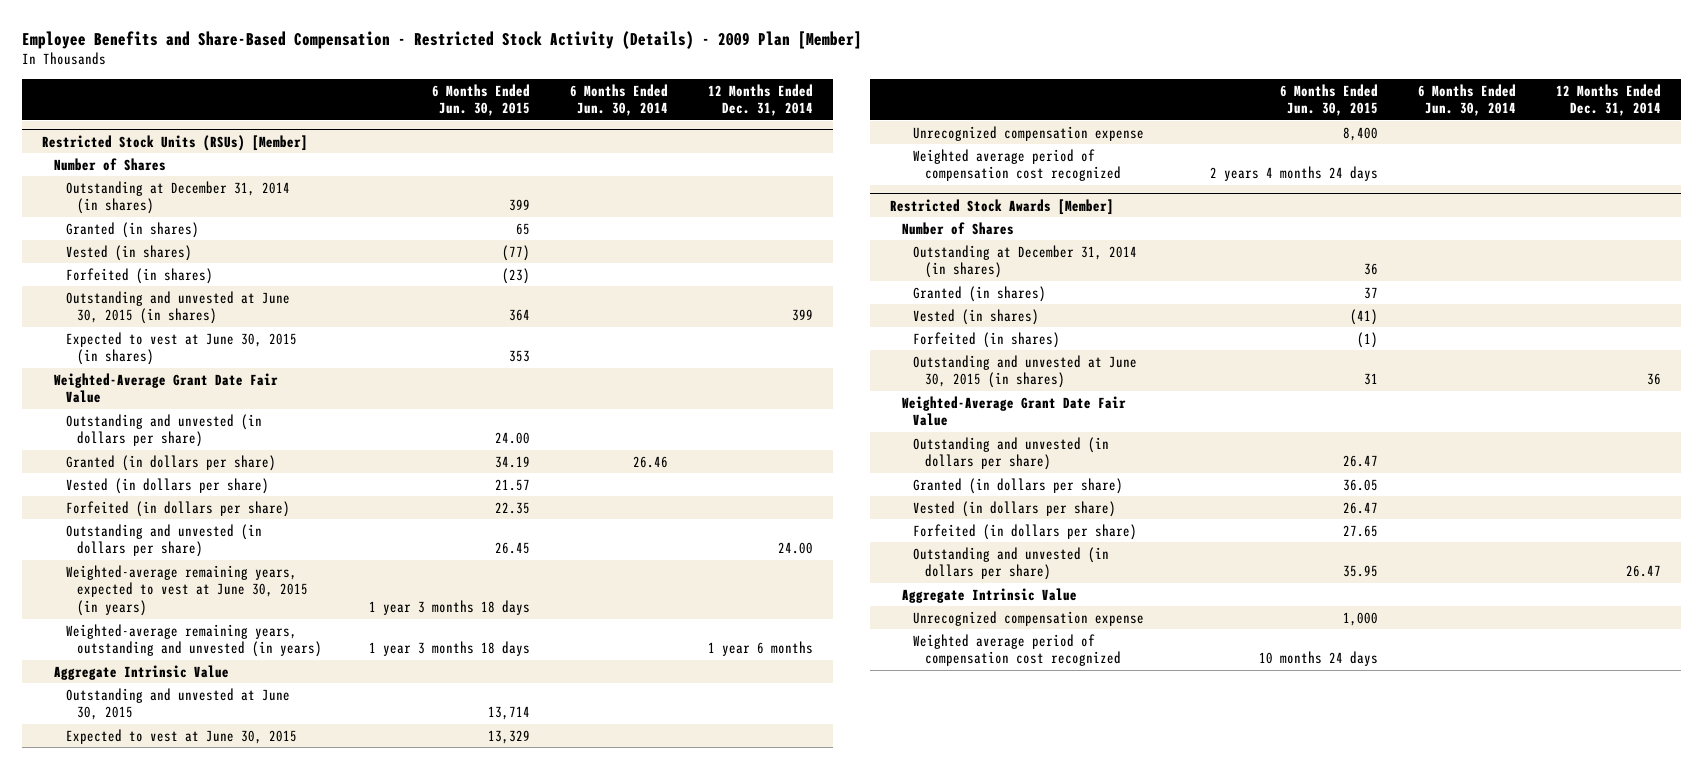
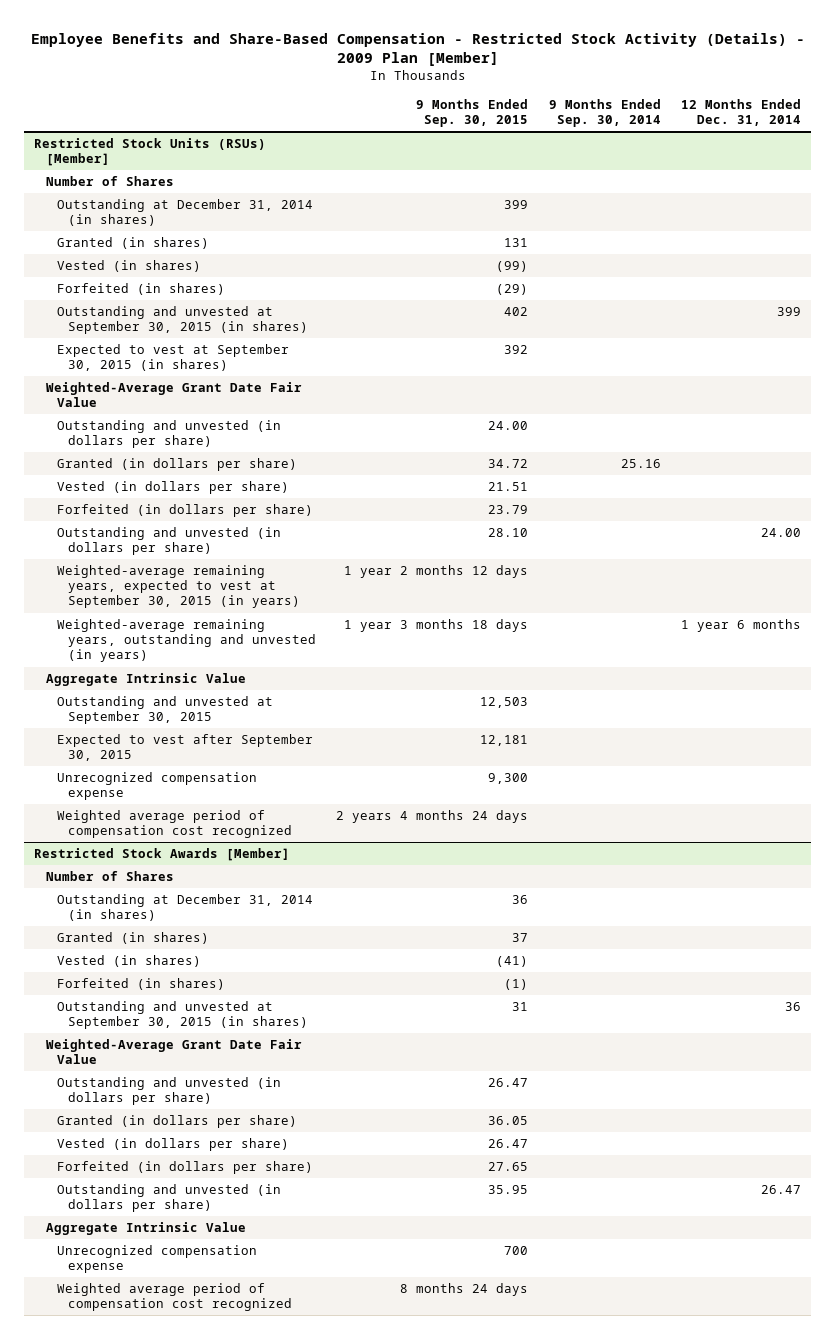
[432,83,531,117] 6 Months Ended Jun. 30, 2015 -> none
[570,83,669,117] 6 Months Ended Jun. 30, 2014 -> none
none -> [416,99,529,128] 9 Months Ended Sep. 30, 2015
none -> [548,99,661,128] 9 Months Ended Sep. 30, 2014
[65,290,290,325] Outstanding and unvested at June 30, 2015 (in shares) -> [56,306,309,335] Outstanding and unvested at September 30, 2015 (in shares)
[65,331,297,366] Expected to vest at June 30, 2015 (in shares) -> [56,344,289,372] Expected to vest at September 30, 2015 (in shares)
[65,564,309,617] Weighted-average remaining years, expected to vest at June 30, 2015 (in years) -> [56,565,301,609] Weighted-average remaining years, expected to vest at September 30, 2015 (in years)
[65,687,290,721] Outstanding and unvested at June 30, 2015 -> [56,696,273,725] Outstanding and unvested at September 30, 2015
[65,728,297,744] Expected to vest at June 30, 2015 -> [56,734,313,762] Expected to vest after September 30, 2015
[913,354,1138,389] Outstanding and unvested at June 30, 2015 (in shares) -> [56,1001,309,1030] Outstanding and unvested at September 30, 2015 (in shares)

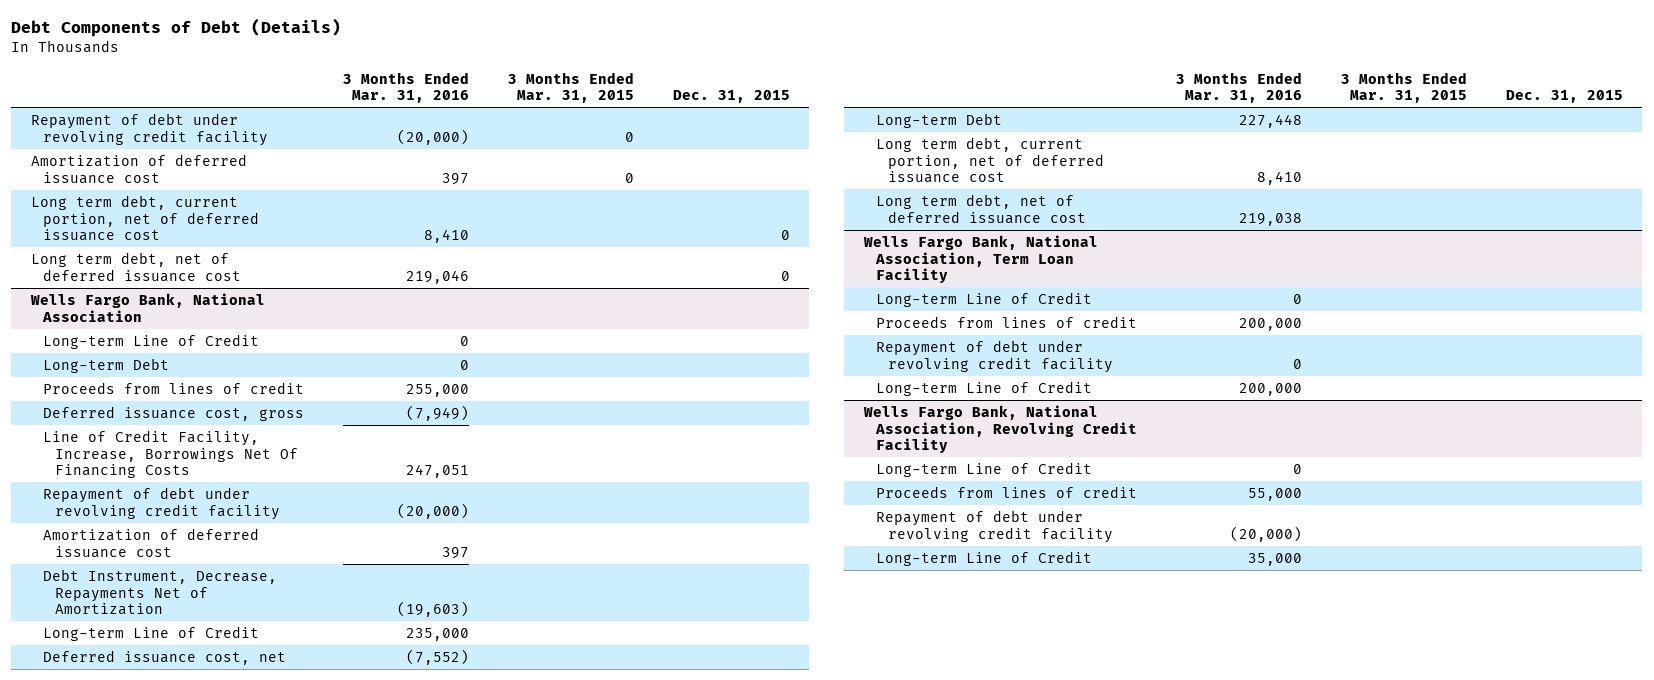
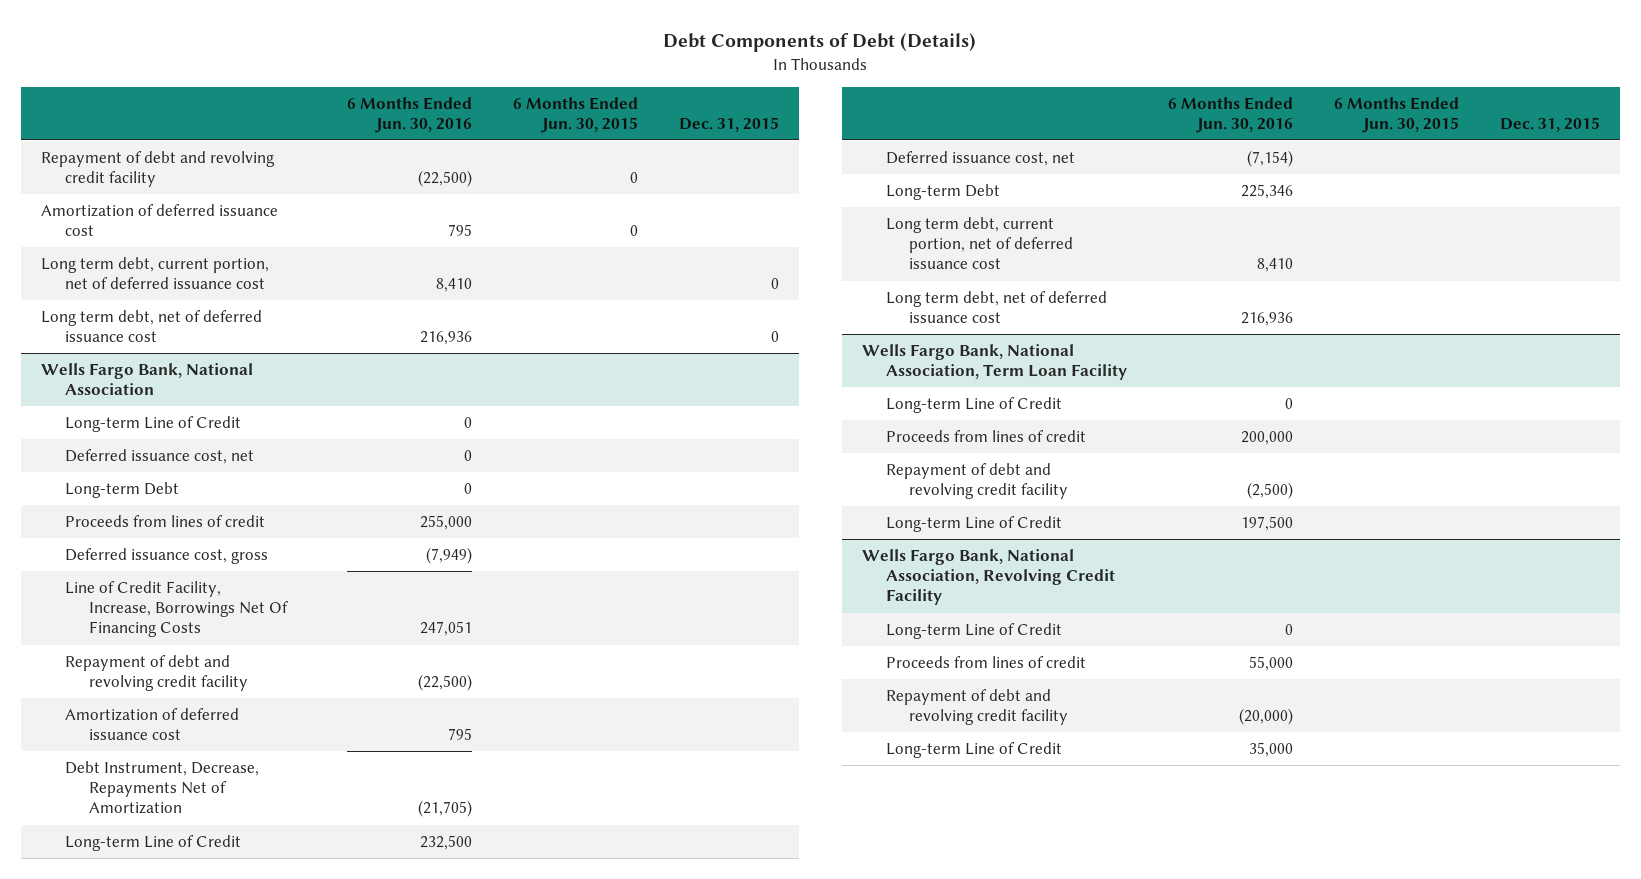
[342,71,469,103] 3 Months Ended Mar. 31, 2016 -> none
[507,71,634,103] 3 Months Ended Mar. 31, 2015 -> none
none -> [347,96,473,133] 6 Months Ended Jun. 30, 2016
none -> [513,96,639,133] 6 Months Ended Jun. 30, 2015
[30,113,269,146] Repayment of debt under revolving credit facility -> [41,151,276,188] Repayment of debt and revolving credit facility
none -> [65,449,255,465] Deferred issuance cost, net
[43,487,281,520] Repayment of debt under revolving credit facility -> [65,655,248,692] Repayment of debt and revolving credit facility
[876,340,1114,373] Repayment of debt under revolving credit facility -> [885,463,1069,500] Repayment of debt and revolving credit facility
[876,510,1114,543] Repayment of debt under revolving credit facility -> [885,689,1069,726] Repayment of debt and revolving credit facility

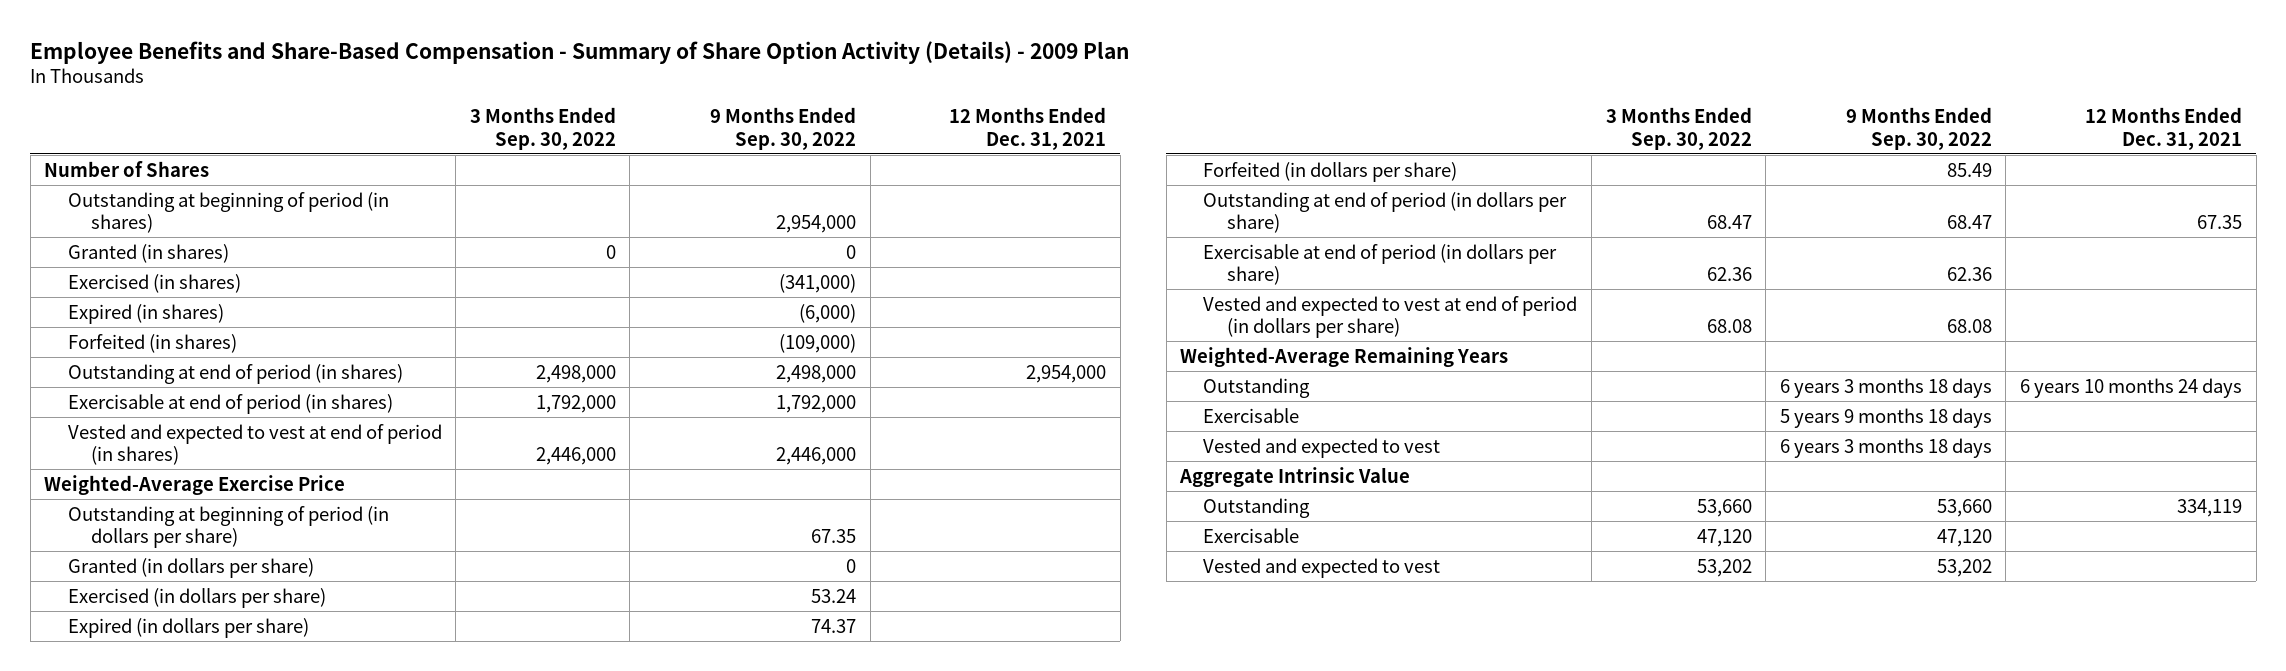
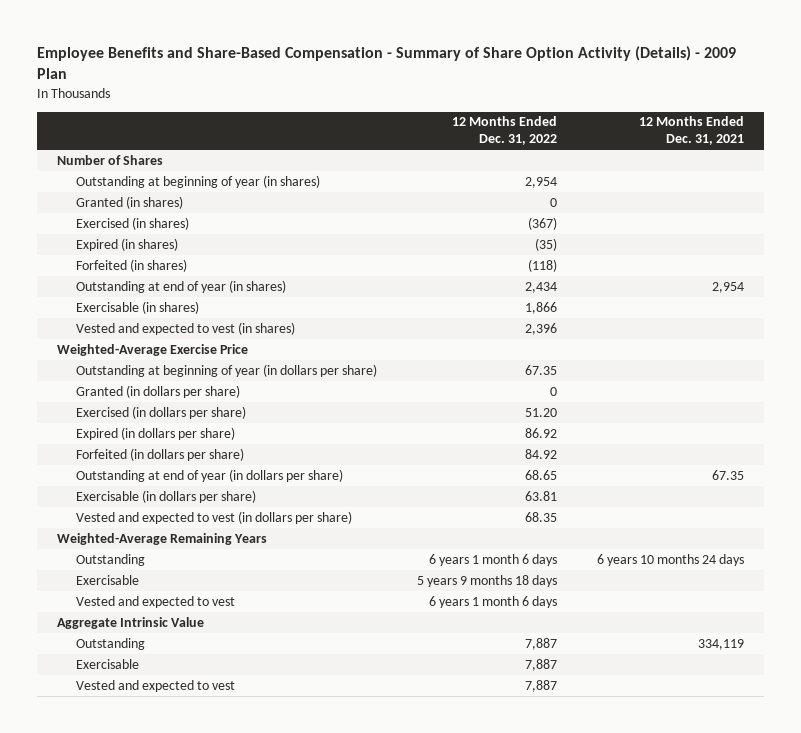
[469,107,616,150] 3 Months Ended Sep. 30, 2022 -> none
[709,107,856,150] 9 Months Ended Sep. 30, 2022 -> none
none -> [452,116,558,146] 12 Months Ended Dec. 31, 2022
[67,191,389,233] Outstanding at beginning of period (in shares) -> [76,174,321,188] Outstanding at beginning of year (in shares)
[67,363,403,384] Outstanding at end of period (in shares) -> [76,279,287,293] Outstanding at end of year (in shares)
[1026,364,1107,383] 2,954,000 -> [711,281,744,293] 2,954
[67,393,393,414] Exercisable at end of period (in shares) -> [76,300,200,314] Exercisable (in shares)
[67,423,442,465] Vested and expected to vest at end of period (in shares) -> [76,321,296,335] Vested and expected to vest (in shares)
[67,505,389,548] Outstanding at beginning of period (in dollars per share) -> [76,363,378,377] Outstanding at beginning of year (in dollars per share)
[1203,191,1568,233] Outstanding at end of period (in dollars per share) -> [76,468,344,482] Outstanding at end of year (in dollars per share)
[1203,243,1558,285] Exercisable at end of period (in dollars per share) -> [76,489,257,503] Exercisable (in dollars per share)
[1203,295,1578,338] Vested and expected to vest at end of period (in dollars per share) -> [76,510,353,524] Vested and expected to vest (in dollars per share)

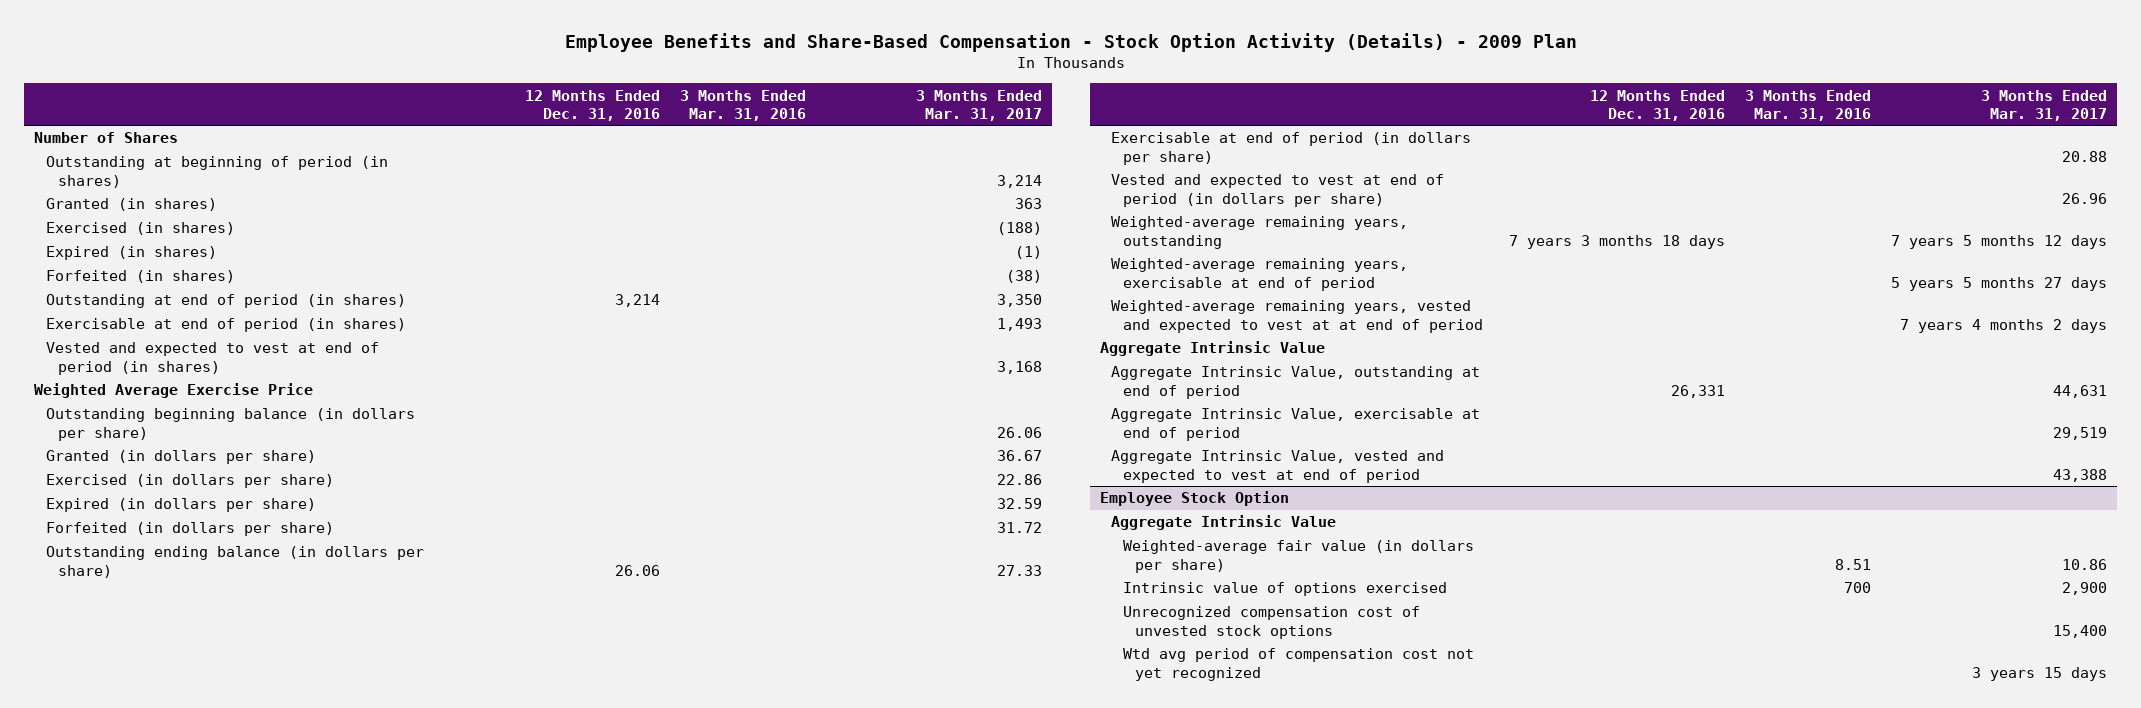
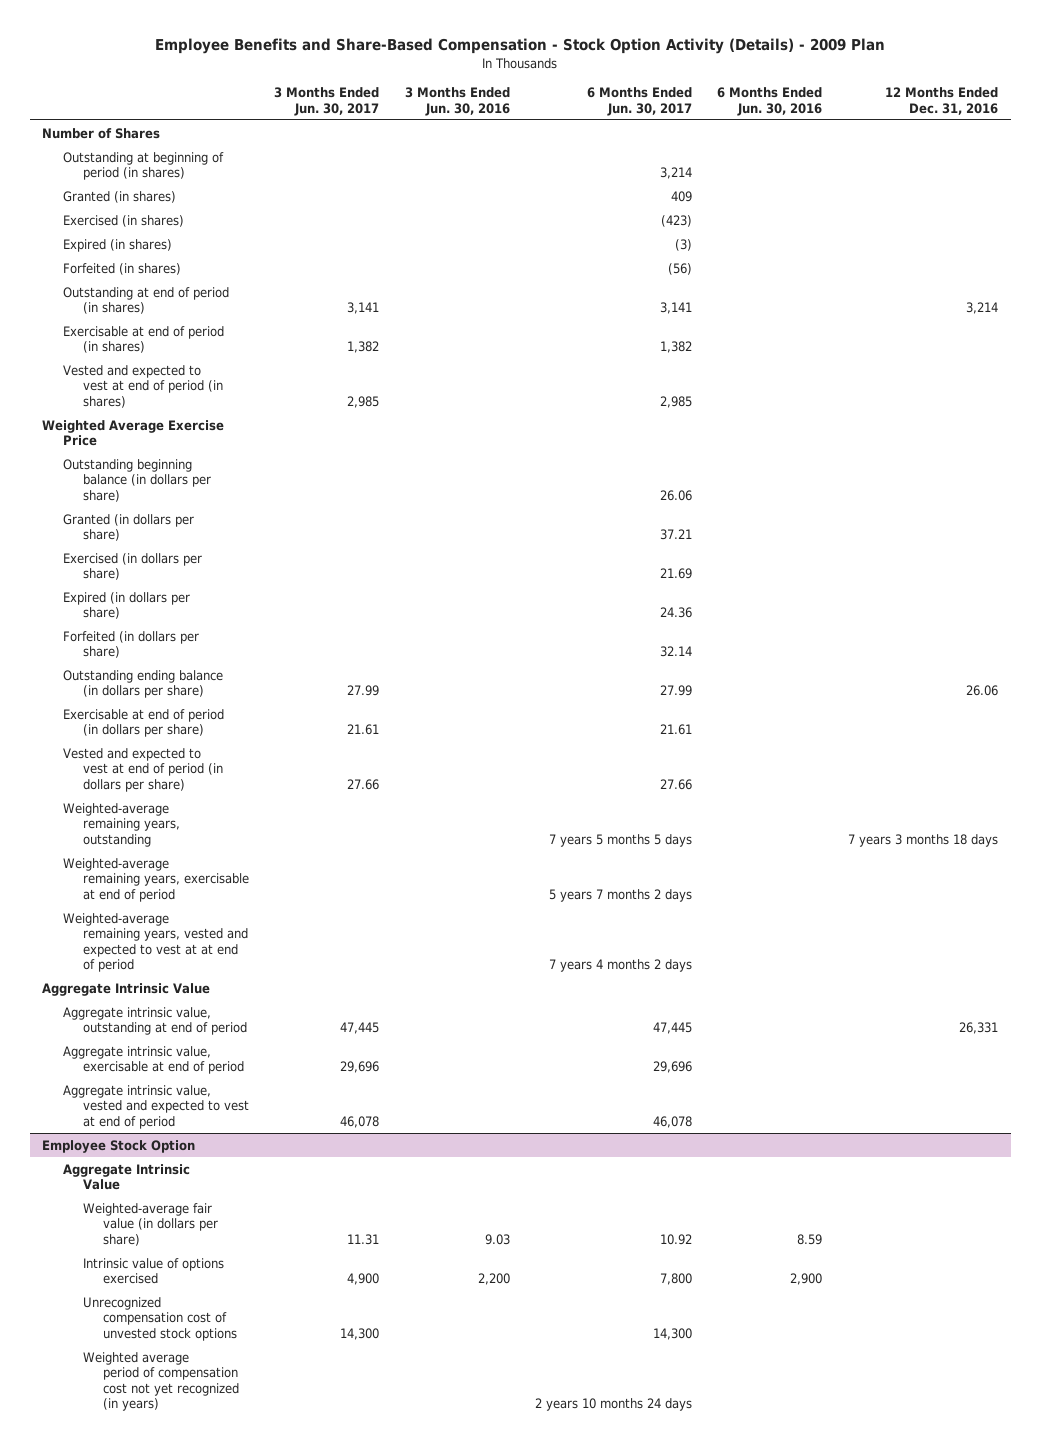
[679,89,806,122] 3 Months Ended Mar. 31, 2016 -> none
[915,89,1042,122] 3 Months Ended Mar. 31, 2017 -> none
none -> [274,87,380,116] 3 Months Ended Jun. 30, 2017
none -> [404,87,510,116] 3 Months Ended Jun. 30, 2016
none -> [587,87,693,116] 6 Months Ended Jun. 30, 2017
none -> [717,87,823,116] 6 Months Ended Jun. 30, 2016
[1111,366,1481,399] Aggregate Intrinsic Value, outstanding at end of period -> [62,1006,248,1036] Aggregate intrinsic value, outstanding at end of period
[1111,408,1481,441] Aggregate Intrinsic Value, exercisable at end of period -> [62,1045,245,1075] Aggregate intrinsic value, exercisable at end of period
[1111,450,1445,483] Aggregate Intrinsic Value, vested and expected to vest at end of period -> [62,1084,250,1129] Aggregate intrinsic value, vested and expected to vest at end of period
[1123,648,1475,681] Wtd avg period of compensation cost not yet recognized -> [83,1351,240,1412] Weighted average period of compensation cost not yet recognized (in years)

